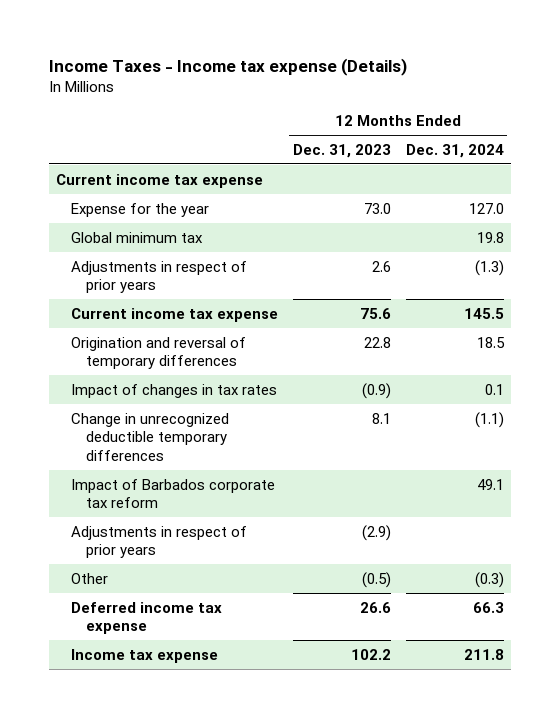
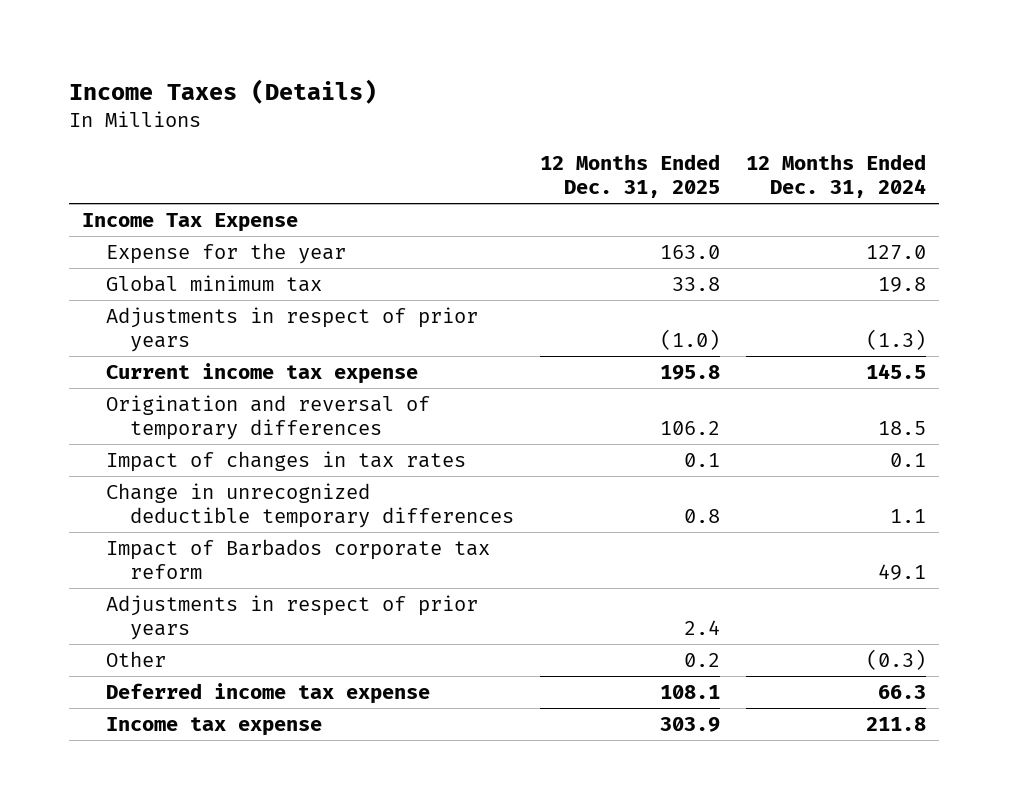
[48,57,407,76] Income Taxes - Income tax expense (Details) -> [69,79,378,105] Income Taxes (Details)
[292,143,391,158] Dec. 31, 2023 -> none
none -> [540,154,721,199] 12 Months Ended Dec. 31, 2025
[56,173,264,188] Current income tax expense -> [82,212,299,232] Income Tax Expense
[474,411,504,428] (1.1) -> [890,509,927,524] 1.1

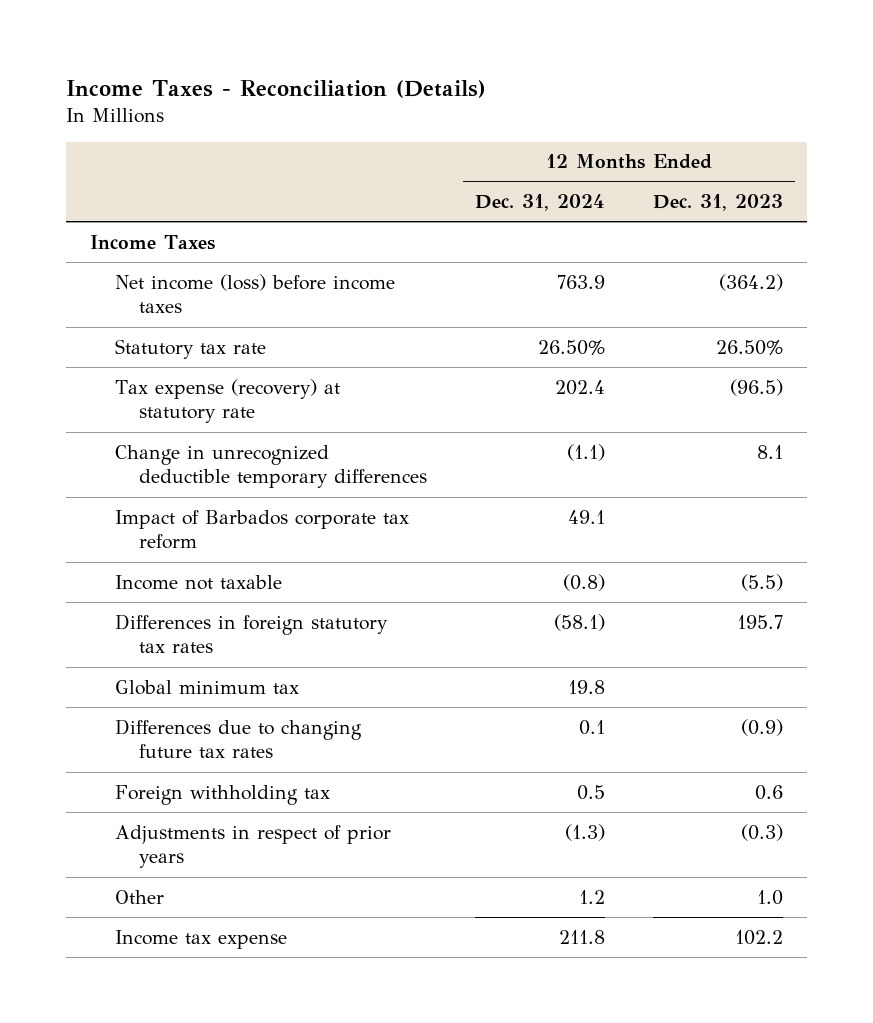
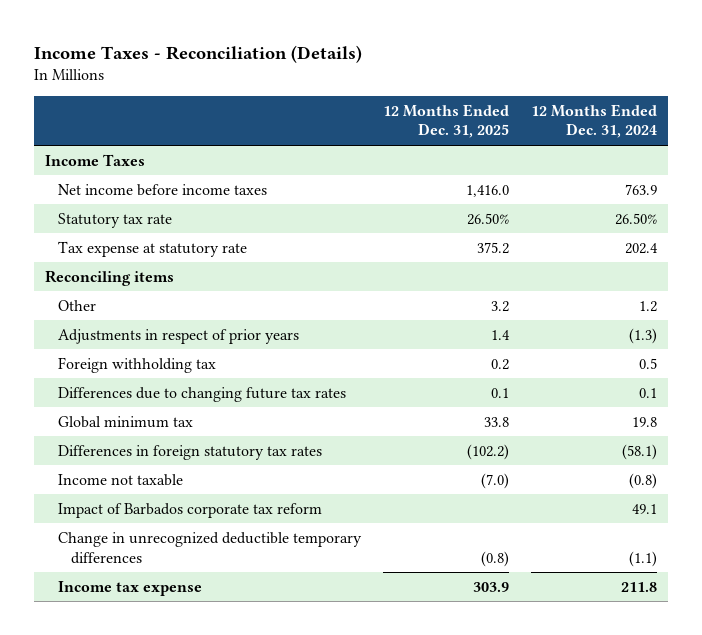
[652,193,783,211] Dec. 31, 2023 -> none
none -> [383,103,510,139] 12 Months Ended Dec. 31, 2025
[114,273,395,314] Net income (loss) before income taxes -> [58,183,268,196] Net income before income taxes
[114,378,340,424] Tax expense (recovery) at statutory rate -> [58,240,248,257] Tax expense at statutory rate
none -> [44,269,174,286] Reconciling items
[114,824,391,869] Adjustments in respect of prior years -> [58,328,300,344] Adjustments in respect of prior years
[114,784,330,805] Foreign withholding tax -> [58,356,217,373] Foreign withholding tax
[114,718,362,759] Differences due to changing future tax rates -> [58,386,347,402] Differences due to changing future tax rates
[114,679,299,695] Global minimum tax -> [58,415,194,428] Global minimum tax
[114,613,388,654] Differences in foreign statutory tax rates -> [58,444,323,460] Differences in foreign statutory tax rates
[114,574,282,590] Income not taxable -> [58,473,184,486] Income not taxable
[114,509,409,550] Impact of Barbados corporate tax reform -> [58,502,323,518] Impact of Barbados corporate tax reform
[114,444,428,489] Change in unrecognized deductible temporary differences -> [58,531,363,564] Change in unrecognized deductible temporary differences

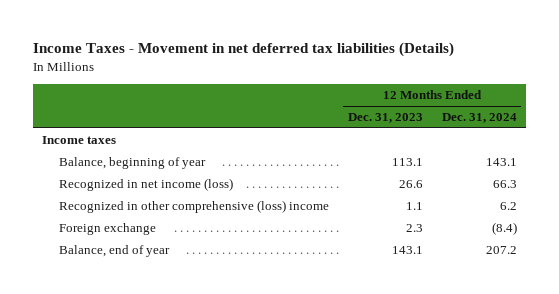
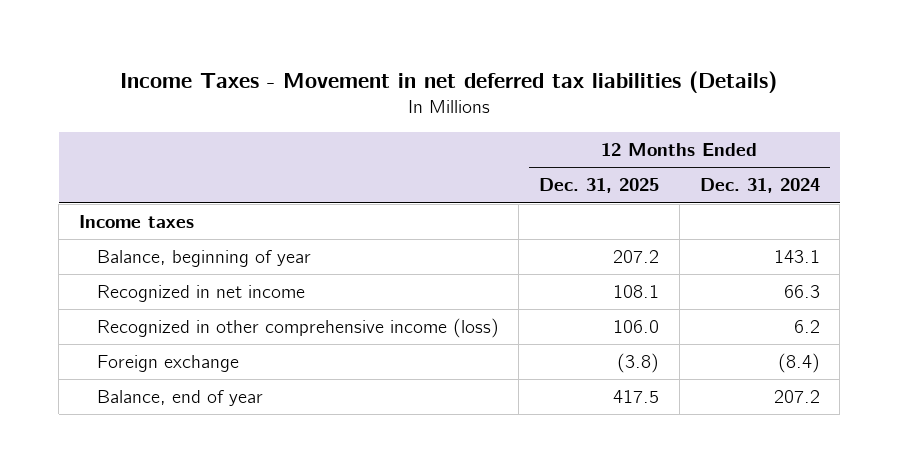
[347,113,423,124] Dec. 31, 2023 -> none
none -> [539,178,660,194] Dec. 31, 2025
[59,178,234,192] Recognized in net income (loss) -> [96,285,305,303] Recognized in net income
[59,200,330,214] Recognized in other comprehensive (loss) income -> [96,318,499,339] Recognized in other comprehensive income (loss)

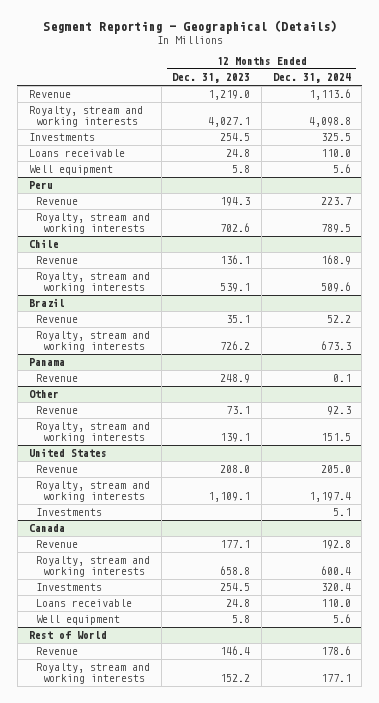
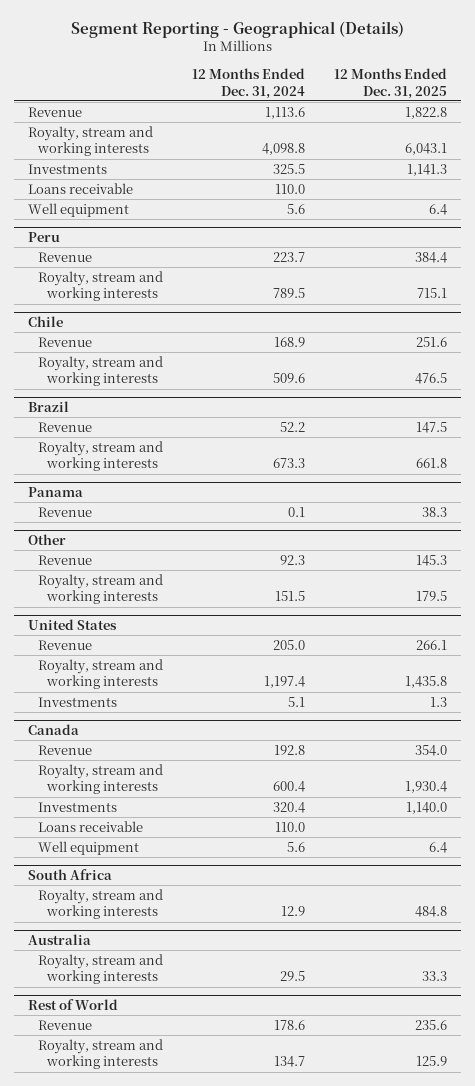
[172,73,251,84] Dec. 31, 2023 -> none
none -> [333,68,447,99] 12 Months Ended Dec. 31, 2025
none -> [28,869,113,881] South Africa
none -> [37,888,163,920] Royalty, stream and working interests
none -> [28,934,92,946] Australia
none -> [37,953,163,985] Royalty, stream and working interests
[320,673,351,682] 177.1 -> [273,1056,305,1068] 134.7

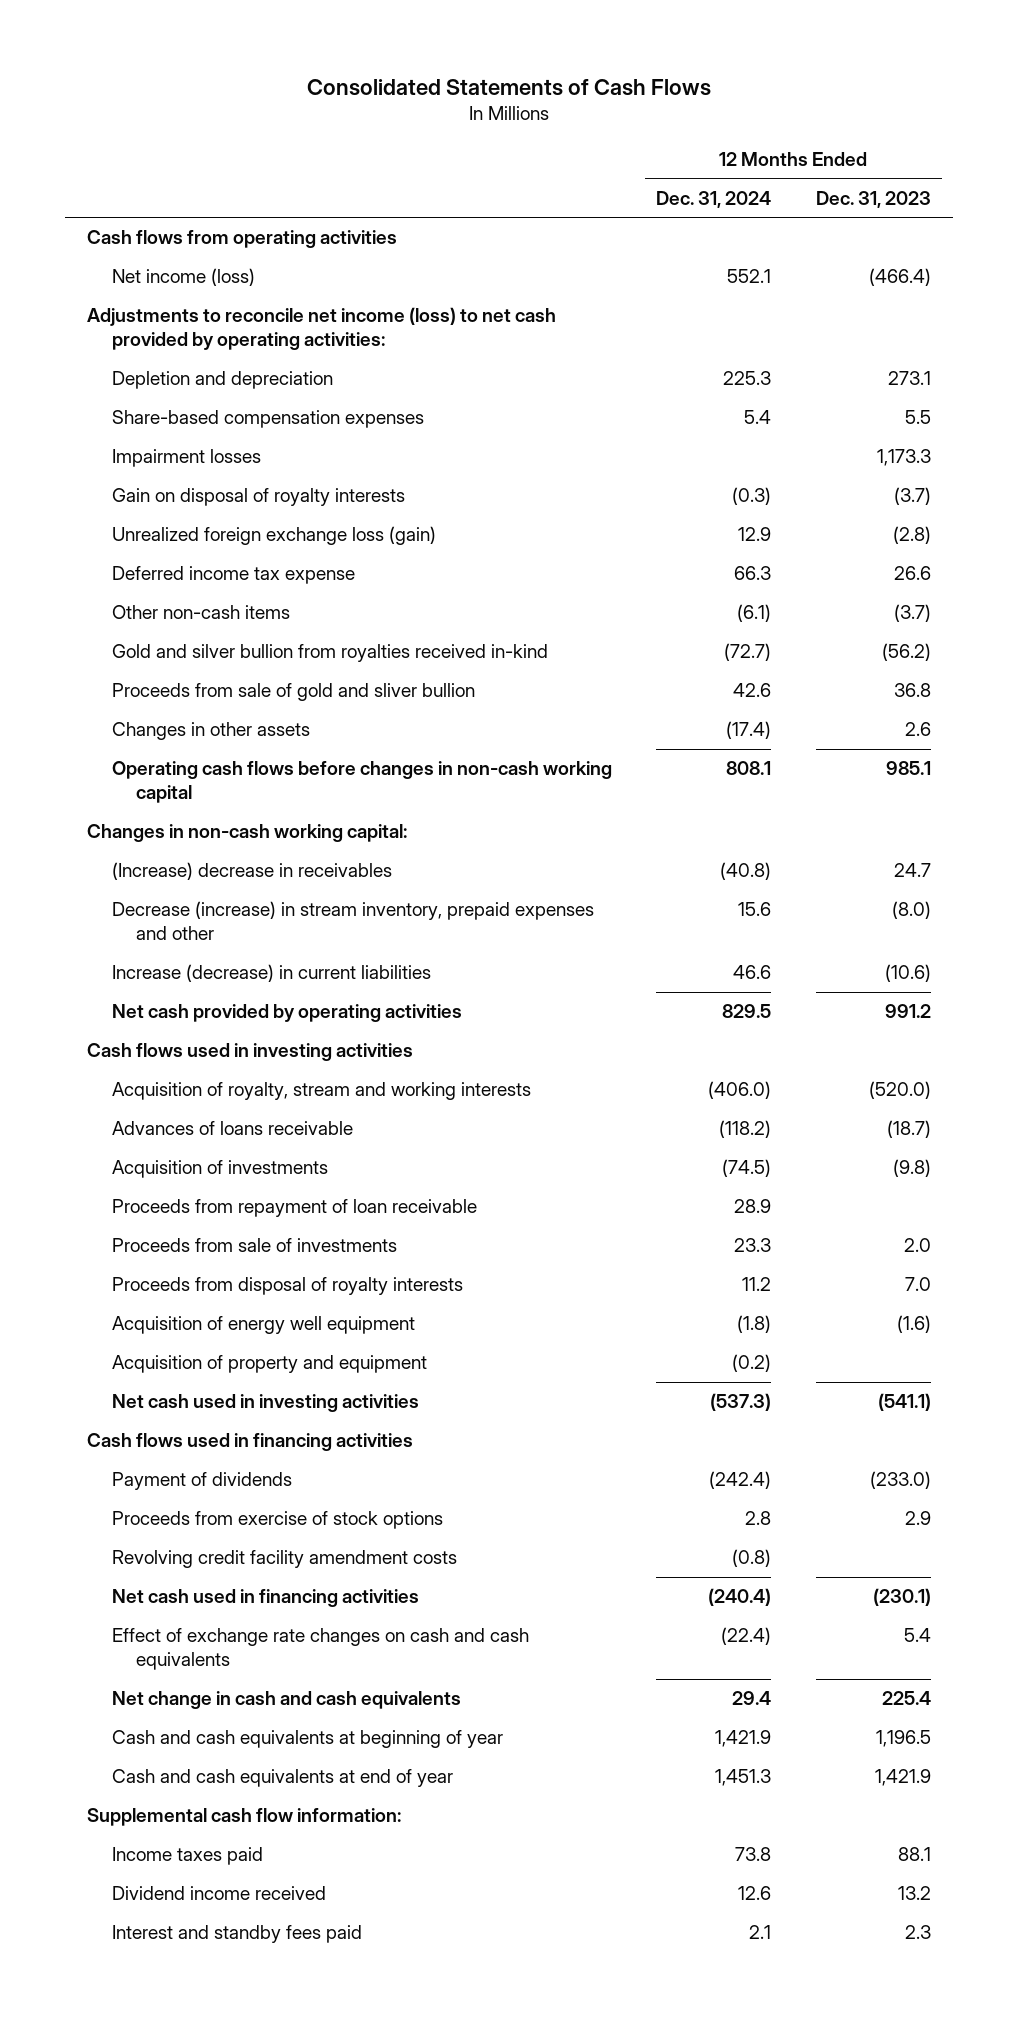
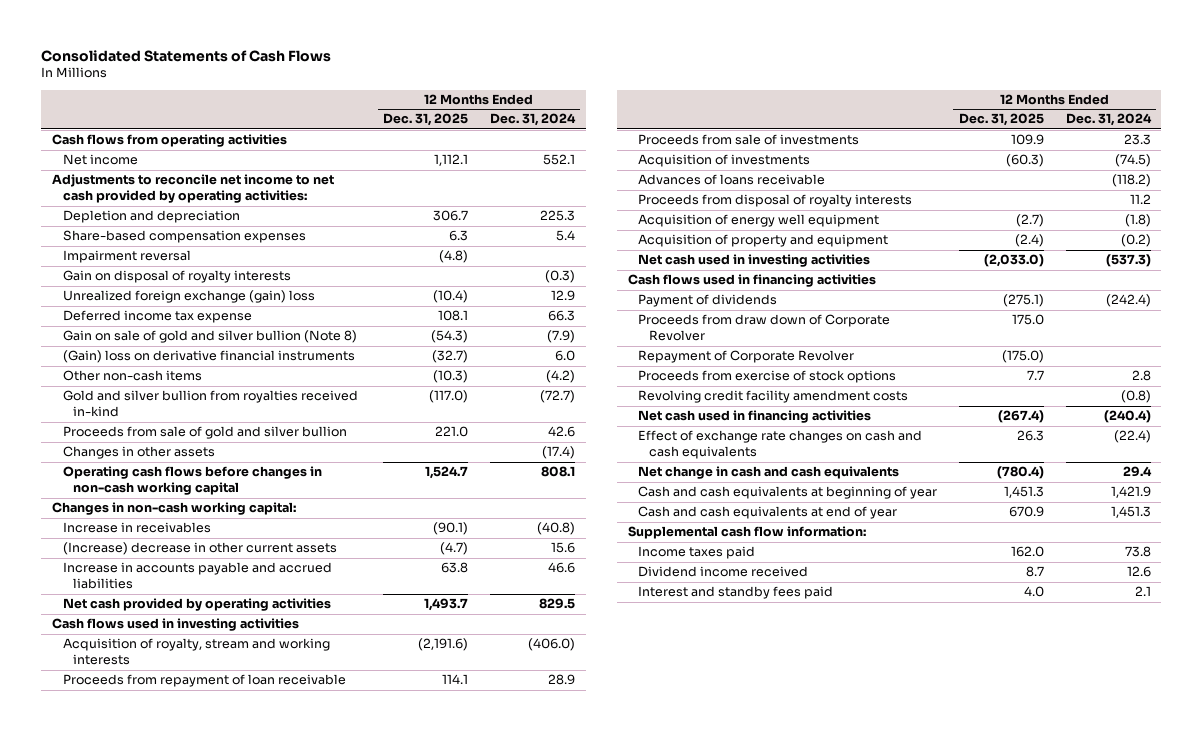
[815,190,931,208] Dec. 31, 2023 -> none
none -> [383,113,469,127] Dec. 31, 2025
[111,268,255,287] Net income (loss) -> [62,154,138,166] Net income
[87,307,557,351] Adjustments to reconcile net income (loss) to net cash provided by operating activities: -> [52,174,335,204] Adjustments to reconcile net income to net cash provided by operating activities:
[111,449,261,468] Impairment losses -> [62,250,191,264] Impairment reversal
[111,526,436,546] Unrealized foreign exchange loss (gain) -> [62,290,315,304] Unrealized foreign exchange (gain) loss
none -> [62,330,357,344] Gain on sale of gold and silver bullion (Note 8)
none -> [62,350,355,364] (Gain) loss on derivative financial instruments
[737,604,772,623] (6.1) -> [546,370,576,384] (4.2)
[111,683,475,702] Proceeds from sale of gold and sliver bullion -> [62,426,347,440] Proceeds from sale of gold and silver bullion
[111,862,392,881] (Increase) decrease in receivables -> [62,522,211,534] Increase in receivables
[111,901,594,941] Decrease (increase) in stream inventory, prepaid expenses and other -> [62,542,337,556] (Increase) decrease in other current assets
[111,964,431,983] Increase (decrease) in current liabilities -> [62,562,332,590] Increase in accounts payable and accrued liabilities
[111,1160,328,1179] Acquisition of investments -> [638,154,811,168] Acquisition of investments
[111,1121,353,1136] Advances of loans receivable -> [638,174,826,186] Advances of loans receivable
none -> [638,314,891,342] Proceeds from draw down of Corporate Revolver
none -> [638,350,855,364] Repayment of Corporate Revolver

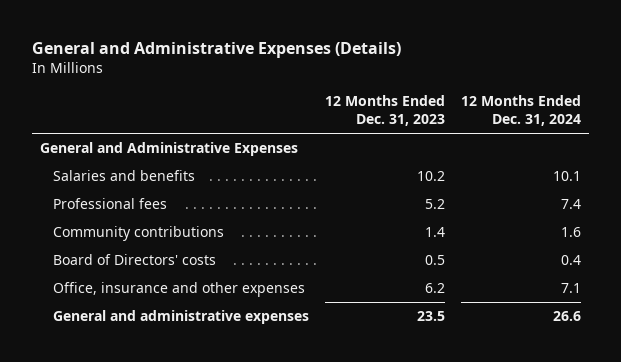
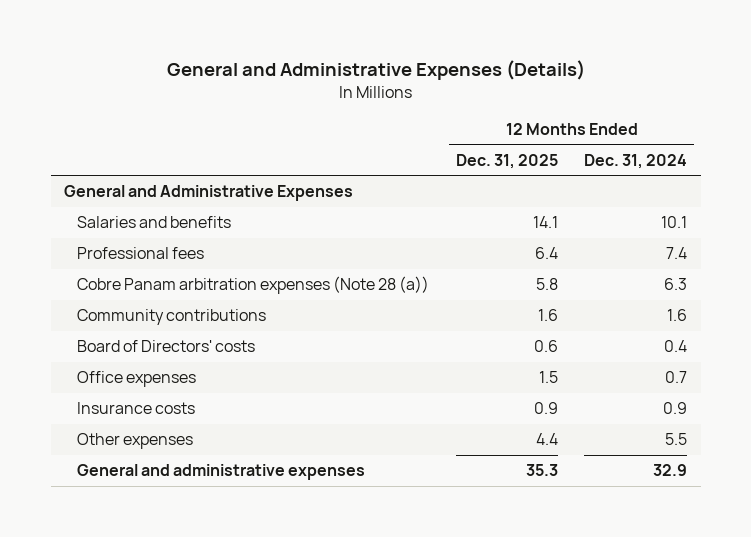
[325,95,446,127] 12 Months Ended Dec. 31, 2023 -> none
none -> [455,153,558,169] Dec. 31, 2025
none -> [77,276,430,295] Cobre Panam arbitration expenses (Note 28 (a))
[52,282,305,298] Office, insurance and other expenses -> none
none -> [77,371,197,388] Office expenses
none -> [77,402,196,415] Insurance costs
none -> [77,433,194,450] Other expenses
[553,311,582,322] 26.6 -> [653,464,688,477] 32.9

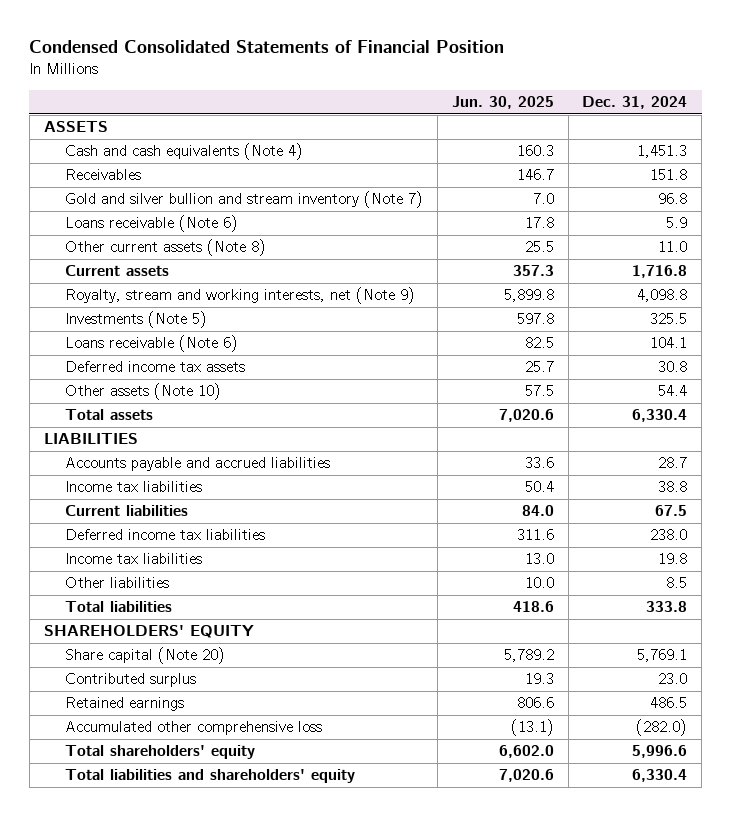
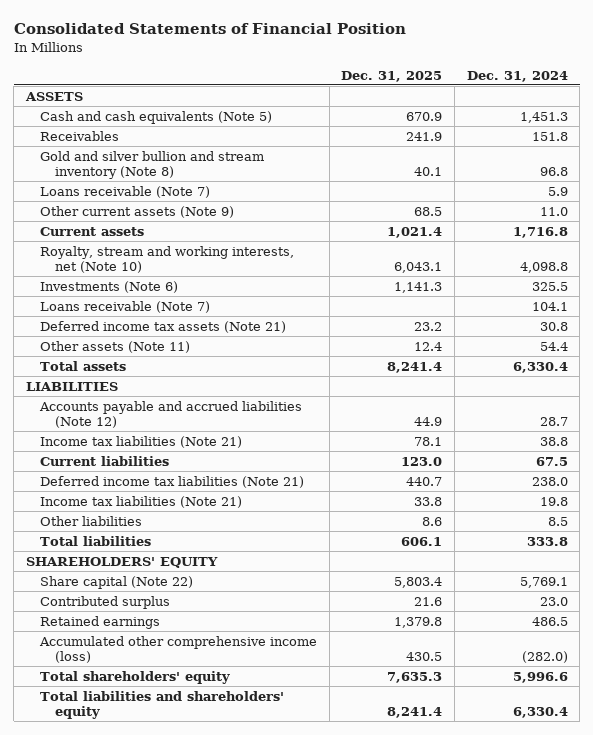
[29,40,505,54] Condensed Consolidated Statements of Financial Position -> [13,23,406,35] Consolidated Statements of Financial Position
[451,95,554,109] Jun. 30, 2025 -> none
none -> [341,70,443,82] Dec. 31, 2025
[65,143,304,161] Cash and cash equivalents (Note 4) -> [40,110,273,124] Cash and cash equivalents (Note 5)
[65,191,424,209] Gold and silver bullion and stream inventory (Note 7) -> [40,150,265,180] Gold and silver bullion and stream inventory (Note 8)
[65,215,239,233] Loans receivable (Note 6) -> [40,185,211,198] Loans receivable (Note 7)
[65,239,267,257] Other current assets (Note 8) -> [40,205,235,218] Other current assets (Note 9)
[65,287,416,305] Royalty, stream and working interests, net (Note 9) -> [40,245,295,274] Royalty, stream and working interests, net (Note 10)
[65,311,208,329] Investments (Note 5) -> [40,280,179,293] Investments (Note 6)
[65,335,239,353] Loans receivable (Note 6) -> [40,300,211,313] Loans receivable (Note 7)
[65,361,246,373] Deferred income tax assets -> [40,320,287,333] Deferred income tax assets (Note 21)
[65,383,222,401] Other assets (Note 10) -> [40,340,191,353] Other assets (Note 11)
[65,457,331,472] Accounts payable and accrued liabilities -> [39,400,303,429] Accounts payable and accrued liabilities (Note 12)
[65,481,203,493] Income tax liabilities -> [40,435,243,448] Income tax liabilities (Note 21)
[65,529,266,541] Deferred income tax liabilities -> [40,475,305,488] Deferred income tax liabilities (Note 21)
[65,553,203,565] Income tax liabilities -> [40,495,243,508] Income tax liabilities (Note 21)
[65,647,226,665] Share capital (Note 20) -> [40,575,194,589] Share capital (Note 22)
[65,721,323,736] Accumulated other comprehensive loss -> [39,635,318,664] Accumulated other comprehensive income (loss)

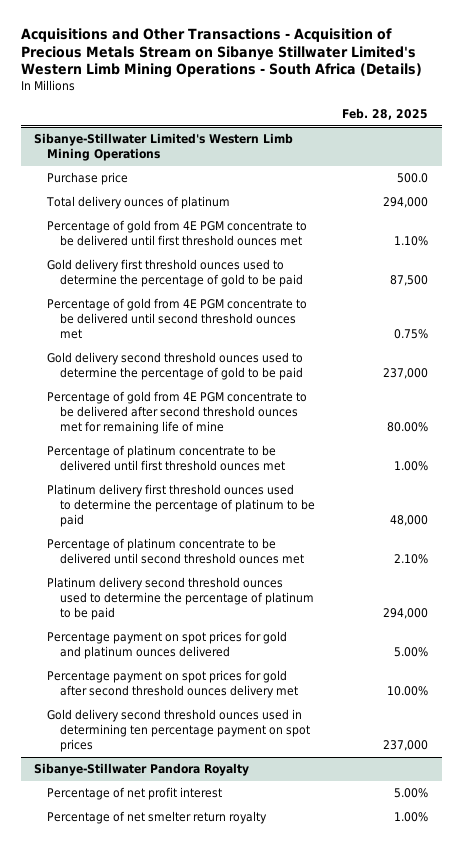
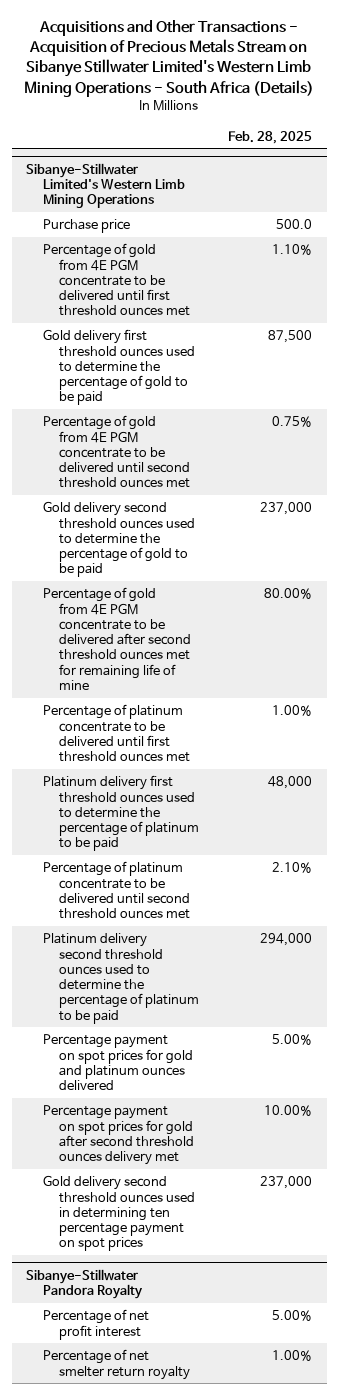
[46,196,231,210] Total delivery ounces of platinum -> none

